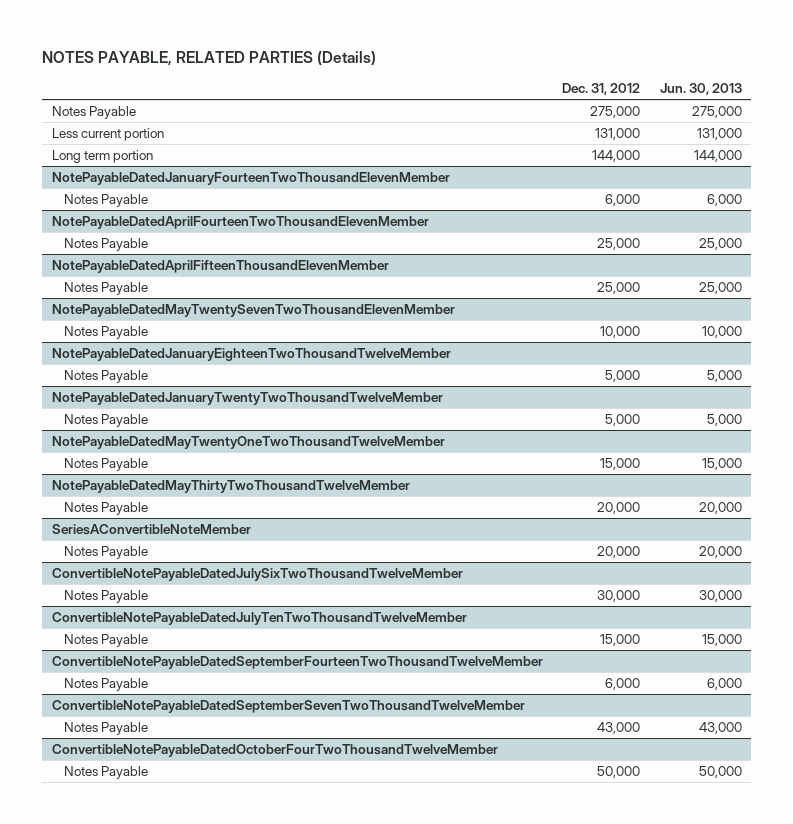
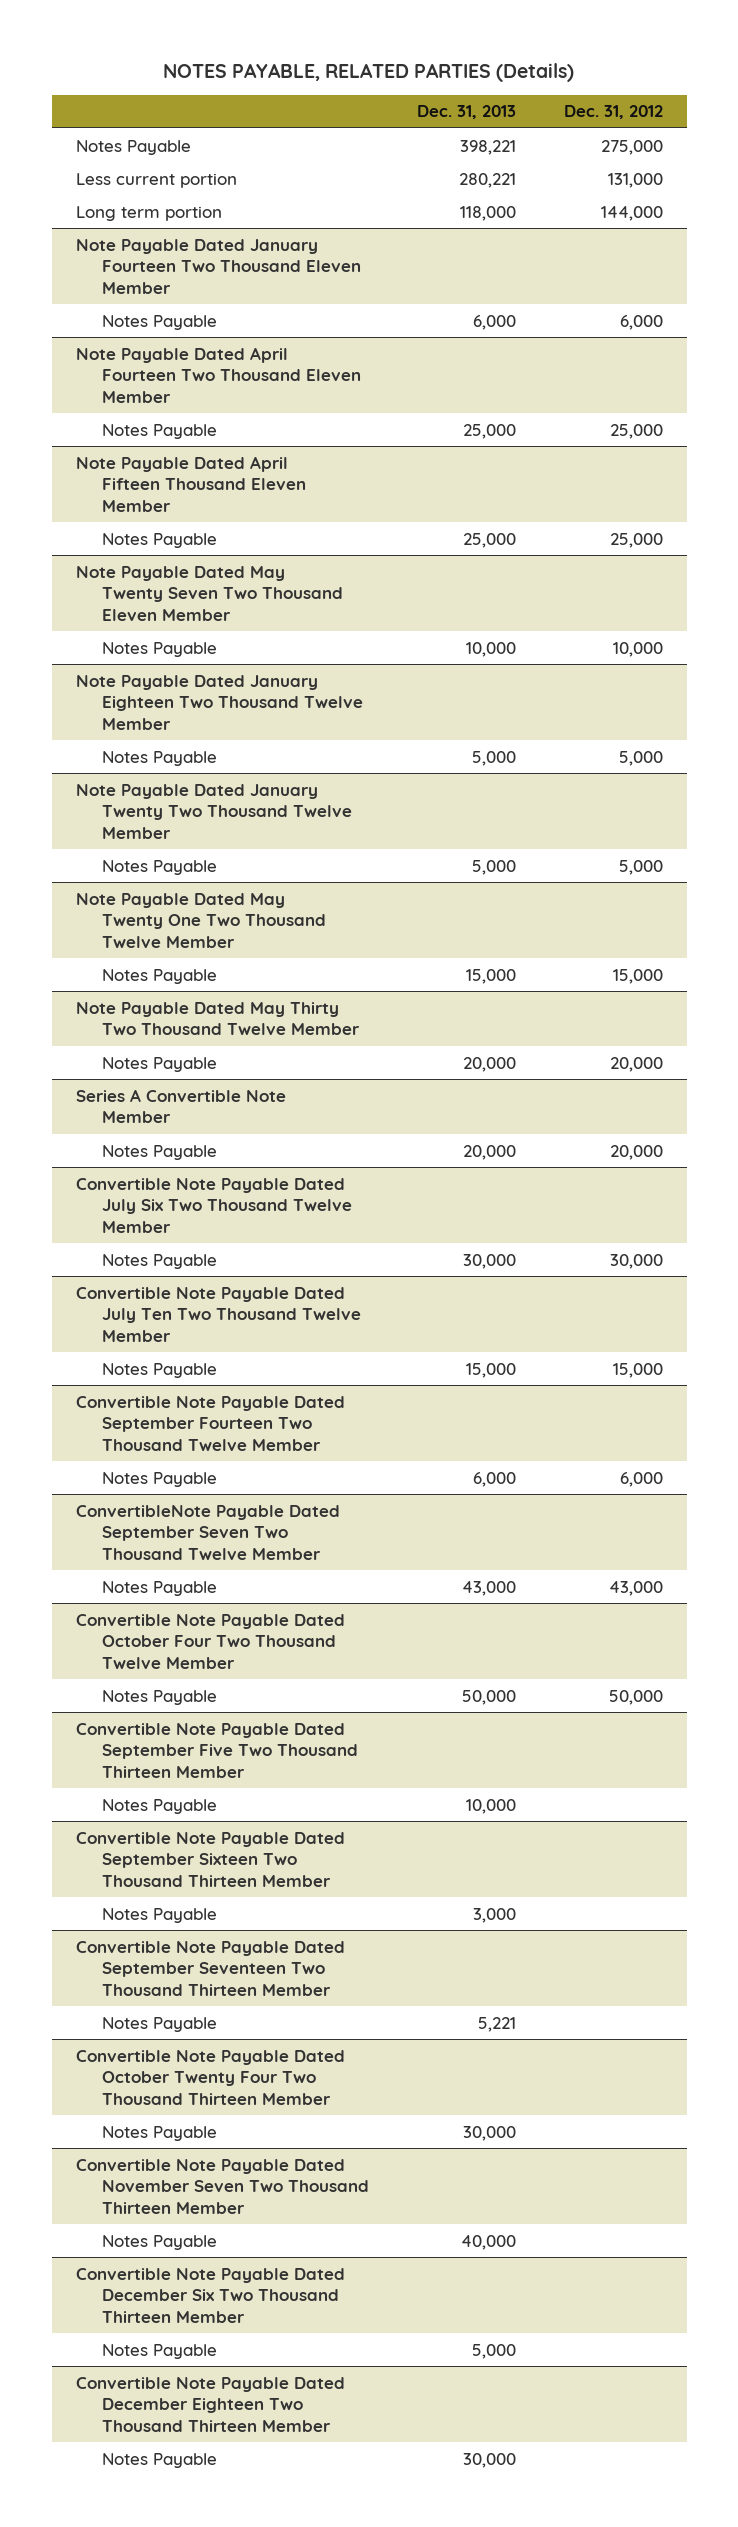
[659,82,742,95] Jun. 30, 2013 -> none
none -> [416,105,516,120] Dec. 31, 2013
[51,172,450,186] NotePayableDatedJanuaryFourteenTwoThousandElevenMember -> [75,238,361,294] Note Payable Dated January Fourteen Two Thousand Eleven Member
[51,216,429,230] NotePayableDatedAprilFourteenTwoThousandElevenMember -> [75,346,361,403] Note Payable Dated April Fourteen Two Thousand Eleven Member
[51,260,389,274] NotePayableDatedAprilFifteenThousandElevenMember -> [75,455,306,512] Note Payable Dated April Fifteen Thousand Eleven Member
[51,304,455,318] NotePayableDatedMayTwentySevenTwoThousandElevenMember -> [75,565,343,621] Note Payable Dated May Twenty Seven Two Thousand Eleven Member
[51,348,451,362] NotePayableDatedJanuaryEighteenTwoThousandTwelveMember -> [75,674,363,730] Note Payable Dated January Eighteen Two Thousand Twelve Member
[51,392,443,406] NotePayableDatedJanuaryTwentyTwoThousandTwelveMember -> [75,783,352,839] Note Payable Dated January Twenty Two Thousand Twelve Member
[51,436,445,450] NotePayableDatedMayTwentyOneTwoThousandTwelveMember -> [75,892,326,948] Note Payable Dated May Twenty One Two Thousand Twelve Member
[51,480,410,494] NotePayableDatedMayThirtyTwoThousandTwelveMember -> [75,1001,360,1036] Note Payable Dated May Thirty Two Thousand Twelve Member
[51,524,251,536] SeriesAConvertibleNoteMember -> [75,1088,286,1124] Series A Convertible Note Member
[51,568,463,582] ConvertibleNotePayableDatedJulySixTwoThousandTwelveMember -> [75,1177,352,1233] Convertible Note Payable Dated July Six Two Thousand Twelve Member
[51,612,467,626] ConvertibleNotePayableDatedJulyTenTwoThousandTwelveMember -> [75,1286,361,1342] Convertible Note Payable Dated July Ten Two Thousand Twelve Member
[51,656,543,670] ConvertibleNotePayableDatedSeptemberFourteenTwoThousandTwelveMember -> [75,1395,345,1451] Convertible Note Payable Dated September Fourteen Two Thousand Twelve Member
[51,700,525,714] ConvertibleNotePayableDatedSeptemberSevenTwoThousandTwelveMember -> [75,1504,340,1560] ConvertibleNote Payable Dated September Seven Two Thousand Twelve Member
[51,744,498,758] ConvertibleNotePayableDatedOctoberFourTwoThousandTwelveMember -> [75,1613,345,1669] Convertible Note Payable Dated October Four Two Thousand Twelve Member
none -> [75,1722,358,1778] Convertible Note Payable Dated September Five Two Thousand Thirteen Member
none -> [101,1798,217,1814] Notes Payable
none -> [75,1831,345,1887] Convertible Note Payable Dated September Sixteen Two Thousand Thirteen Member
none -> [101,1907,217,1923] Notes Payable
none -> [75,1940,345,1996] Convertible Note Payable Dated September Seventeen Two Thousand Thirteen Member
none -> [101,2016,217,2032] Notes Payable
none -> [75,2049,345,2105] Convertible Note Payable Dated October Twenty Four Two Thousand Thirteen Member
none -> [101,2125,217,2141] Notes Payable
none -> [75,2158,369,2214] Convertible Note Payable Dated November Seven Two Thousand Thirteen Member
none -> [101,2234,217,2250] Notes Payable
none -> [75,2267,345,2323] Convertible Note Payable Dated December Six Two Thousand Thirteen Member
none -> [101,2343,217,2359] Notes Payable
none -> [75,2376,345,2432] Convertible Note Payable Dated December Eighteen Two Thousand Thirteen Member
none -> [101,2452,217,2468] Notes Payable

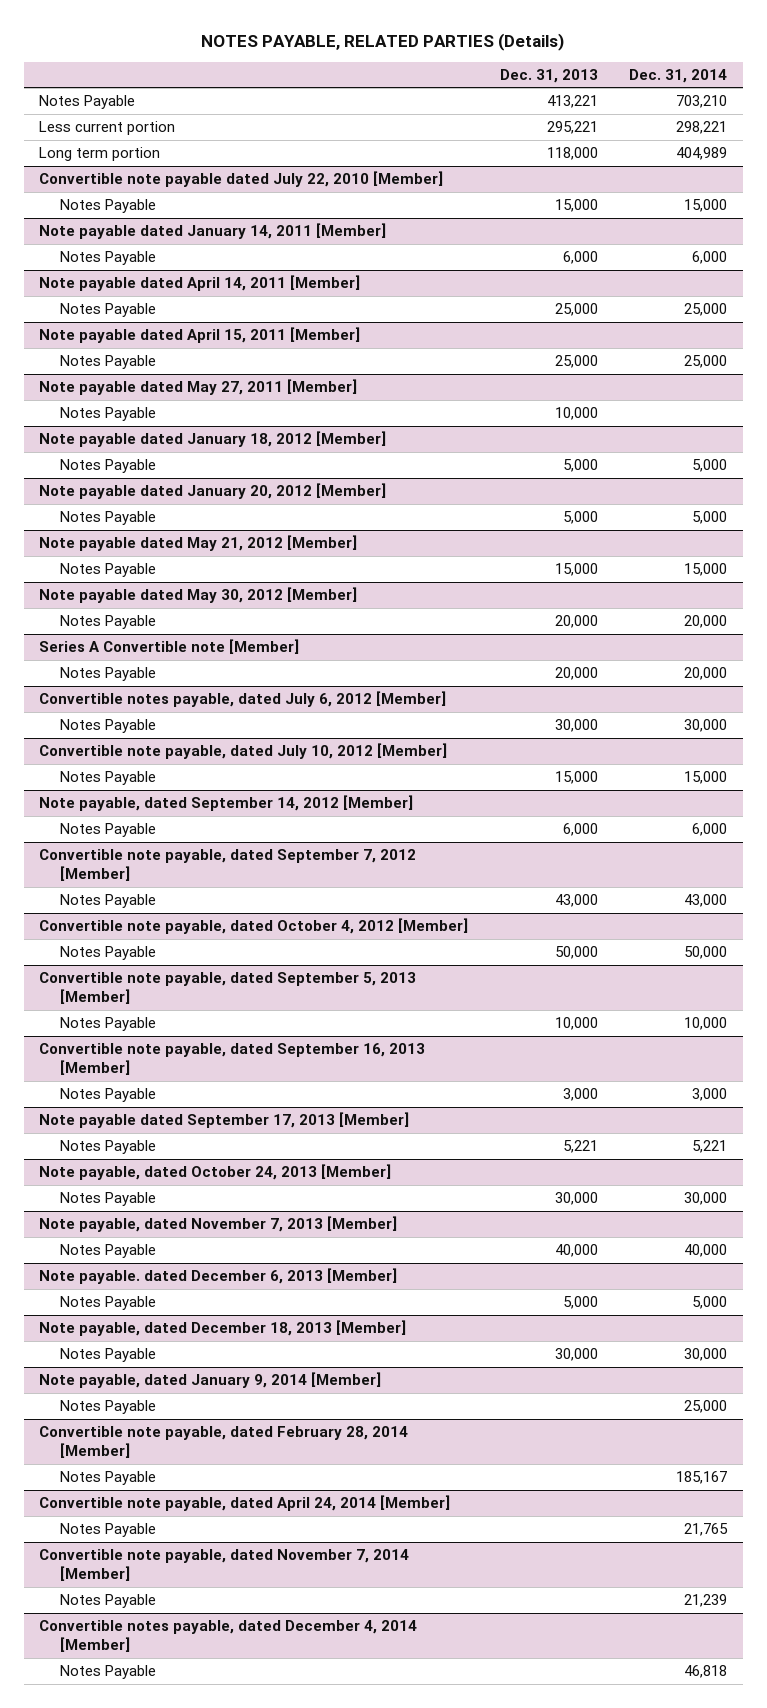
[563,105,663,120] Dec. 31, 2012 -> none
none -> [629,68,728,83] Dec. 31, 2014
[459,139,516,155] 398,221 -> [546,95,598,109] 413,221
[458,172,516,188] 280,221 -> [546,121,598,135] 295,221
none -> [39,171,444,188] Convertible note payable dated July 22, 2010 [Member]
none -> [60,199,157,214] Notes Payable
[75,238,361,294] Note Payable Dated January Fourteen Two Thousand Eleven Member -> [39,223,387,240] Note payable dated January 14, 2011 [Member]
[75,346,361,403] Note Payable Dated April Fourteen Two Thousand Eleven Member -> [39,275,361,292] Note payable dated April 14, 2011 [Member]
[75,455,306,512] Note Payable Dated April Fifteen Thousand Eleven Member -> [39,327,361,344] Note payable dated April 15, 2011 [Member]
[75,565,343,621] Note Payable Dated May Twenty Seven Two Thousand Eleven Member -> [39,379,358,396] Note payable dated May 27, 2011 [Member]
[75,674,363,730] Note Payable Dated January Eighteen Two Thousand Twelve Member -> [39,431,387,448] Note payable dated January 18, 2012 [Member]
[75,783,352,839] Note Payable Dated January Twenty Two Thousand Twelve Member -> [39,483,387,500] Note payable dated January 20, 2012 [Member]
[75,892,326,948] Note Payable Dated May Twenty One Two Thousand Twelve Member -> [39,535,358,552] Note payable dated May 21, 2012 [Member]
[75,1001,360,1036] Note Payable Dated May Thirty Two Thousand Twelve Member -> [39,587,358,604] Note payable dated May 30, 2012 [Member]
[75,1088,286,1124] Series A Convertible Note Member -> [39,639,300,655] Series A Convertible note [Member]
[75,1177,352,1233] Convertible Note Payable Dated July Six Two Thousand Twelve Member -> [39,691,447,708] Convertible notes payable, dated July 6, 2012 [Member]
[75,1286,361,1342] Convertible Note Payable Dated July Ten Two Thousand Twelve Member -> [39,743,448,760] Convertible note payable, dated July 10, 2012 [Member]
[75,1395,345,1451] Convertible Note Payable Dated September Fourteen Two Thousand Twelve Member -> [39,795,414,812] Note payable, dated September 14, 2012 [Member]
[75,1504,340,1560] ConvertibleNote Payable Dated September Seven Two Thousand Twelve Member -> [39,849,417,882] Convertible note payable, dated September 7, 2012 [Member]
[75,1613,345,1669] Convertible Note Payable Dated October Four Two Thousand Twelve Member -> [39,918,469,935] Convertible note payable, dated October 4, 2012 [Member]
[75,1722,358,1778] Convertible Note Payable Dated September Five Two Thousand Thirteen Member -> [39,972,417,1005] Convertible note payable, dated September 5, 2013 [Member]
[75,1831,345,1887] Convertible Note Payable Dated September Sixteen Two Thousand Thirteen Member -> [39,1043,426,1076] Convertible note payable, dated September 16, 2013 [Member]
[75,1940,345,1996] Convertible Note Payable Dated September Seventeen Two Thousand Thirteen Member -> none
none -> [39,1112,410,1129] Note payable dated September 17, 2013 [Member]
[75,2049,345,2105] Convertible Note Payable Dated October Twenty Four Two Thousand Thirteen Member -> none
none -> [39,1164,392,1181] Note payable, dated October 24, 2013 [Member]
[75,2158,369,2214] Convertible Note Payable Dated November Seven Two Thousand Thirteen Member -> none
none -> [39,1216,398,1233] Note payable, dated November 7, 2013 [Member]
[75,2267,345,2323] Convertible Note Payable Dated December Six Two Thousand Thirteen Member -> none
none -> [39,1268,398,1285] Note payable. dated December 6, 2013 [Member]
[75,2376,345,2432] Convertible Note Payable Dated December Eighteen Two Thousand Thirteen Member -> none
none -> [39,1320,407,1337] Note payable, dated December 18, 2013 [Member]
none -> [39,1372,382,1389] Note payable, dated January 9, 2014 [Member]
none -> [60,1400,157,1415] Notes Payable
none -> [39,1426,409,1459] Convertible note payable, dated February 28, 2014 [Member]
none -> [60,1471,157,1486] Notes Payable
none -> [39,1495,451,1512] Convertible note payable, dated April 24, 2014 [Member]
none -> [60,1523,157,1538] Notes Payable
none -> [39,1549,410,1582] Convertible note payable, dated November 7, 2014 [Member]
none -> [60,1594,157,1609] Notes Payable
none -> [39,1620,418,1653] Convertible notes payable, dated December 4, 2014 [Member]
none -> [60,1665,157,1680] Notes Payable

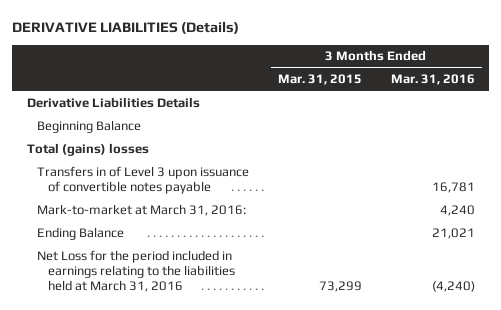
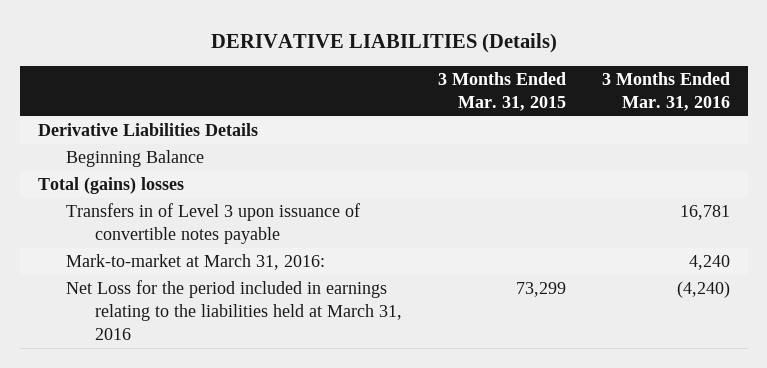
[37,226,125,240] Ending Balance -> none

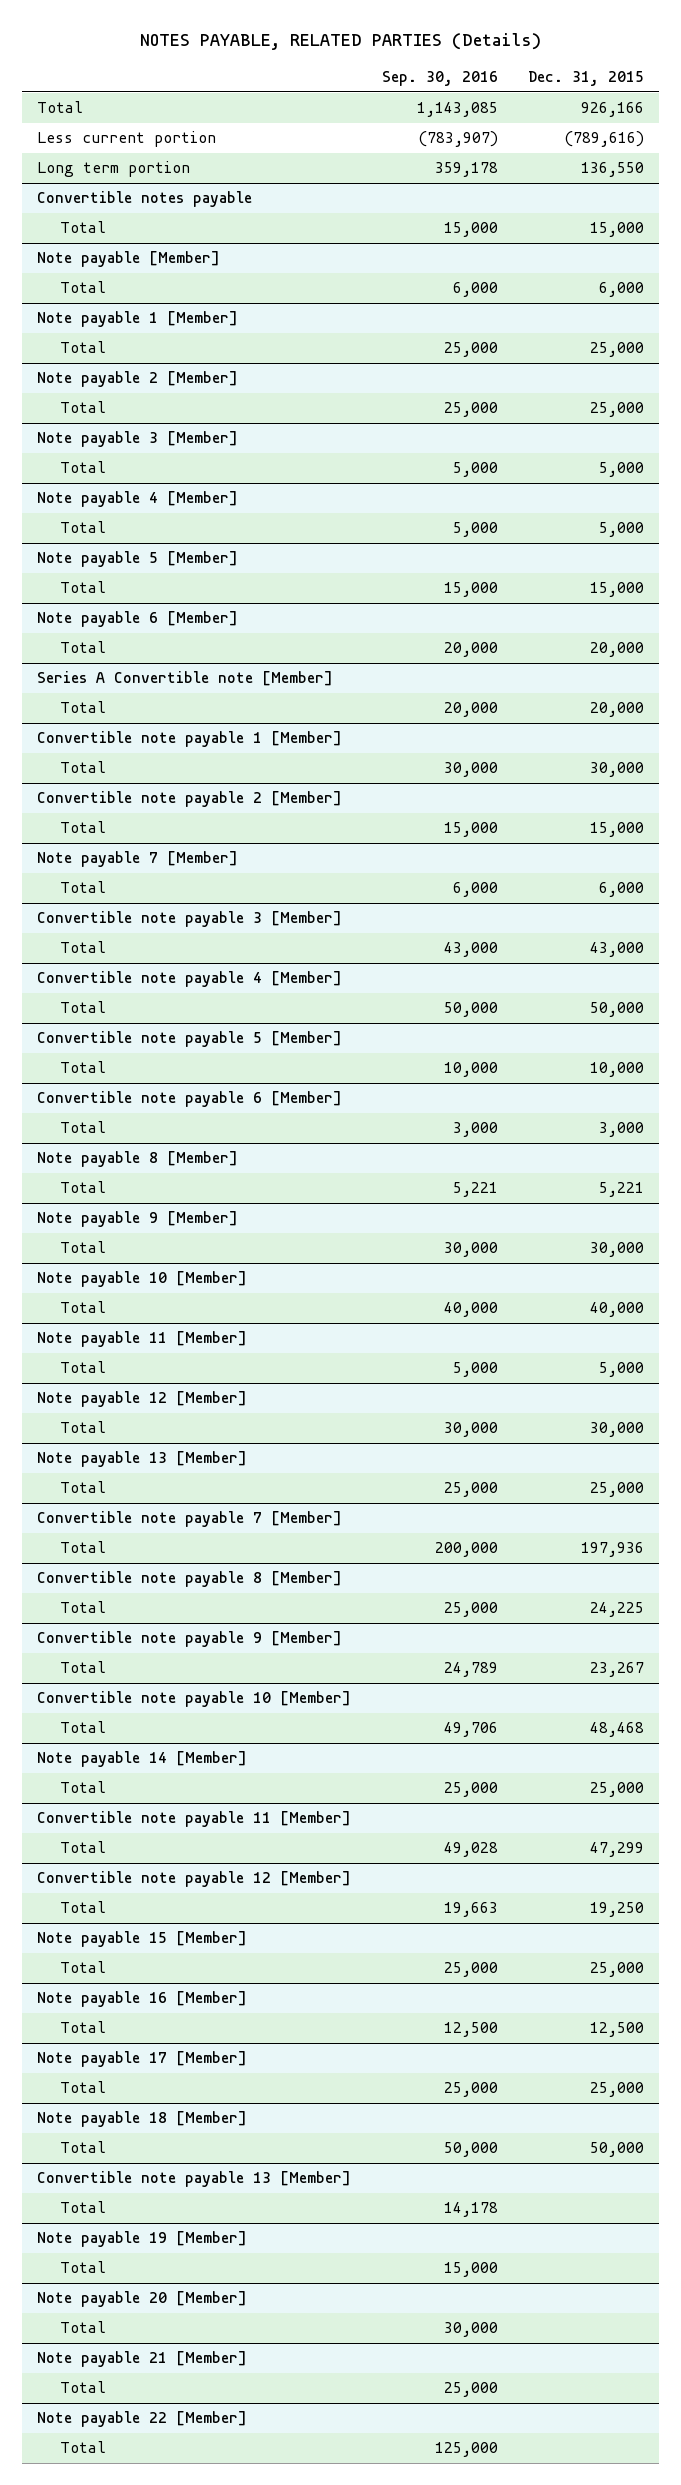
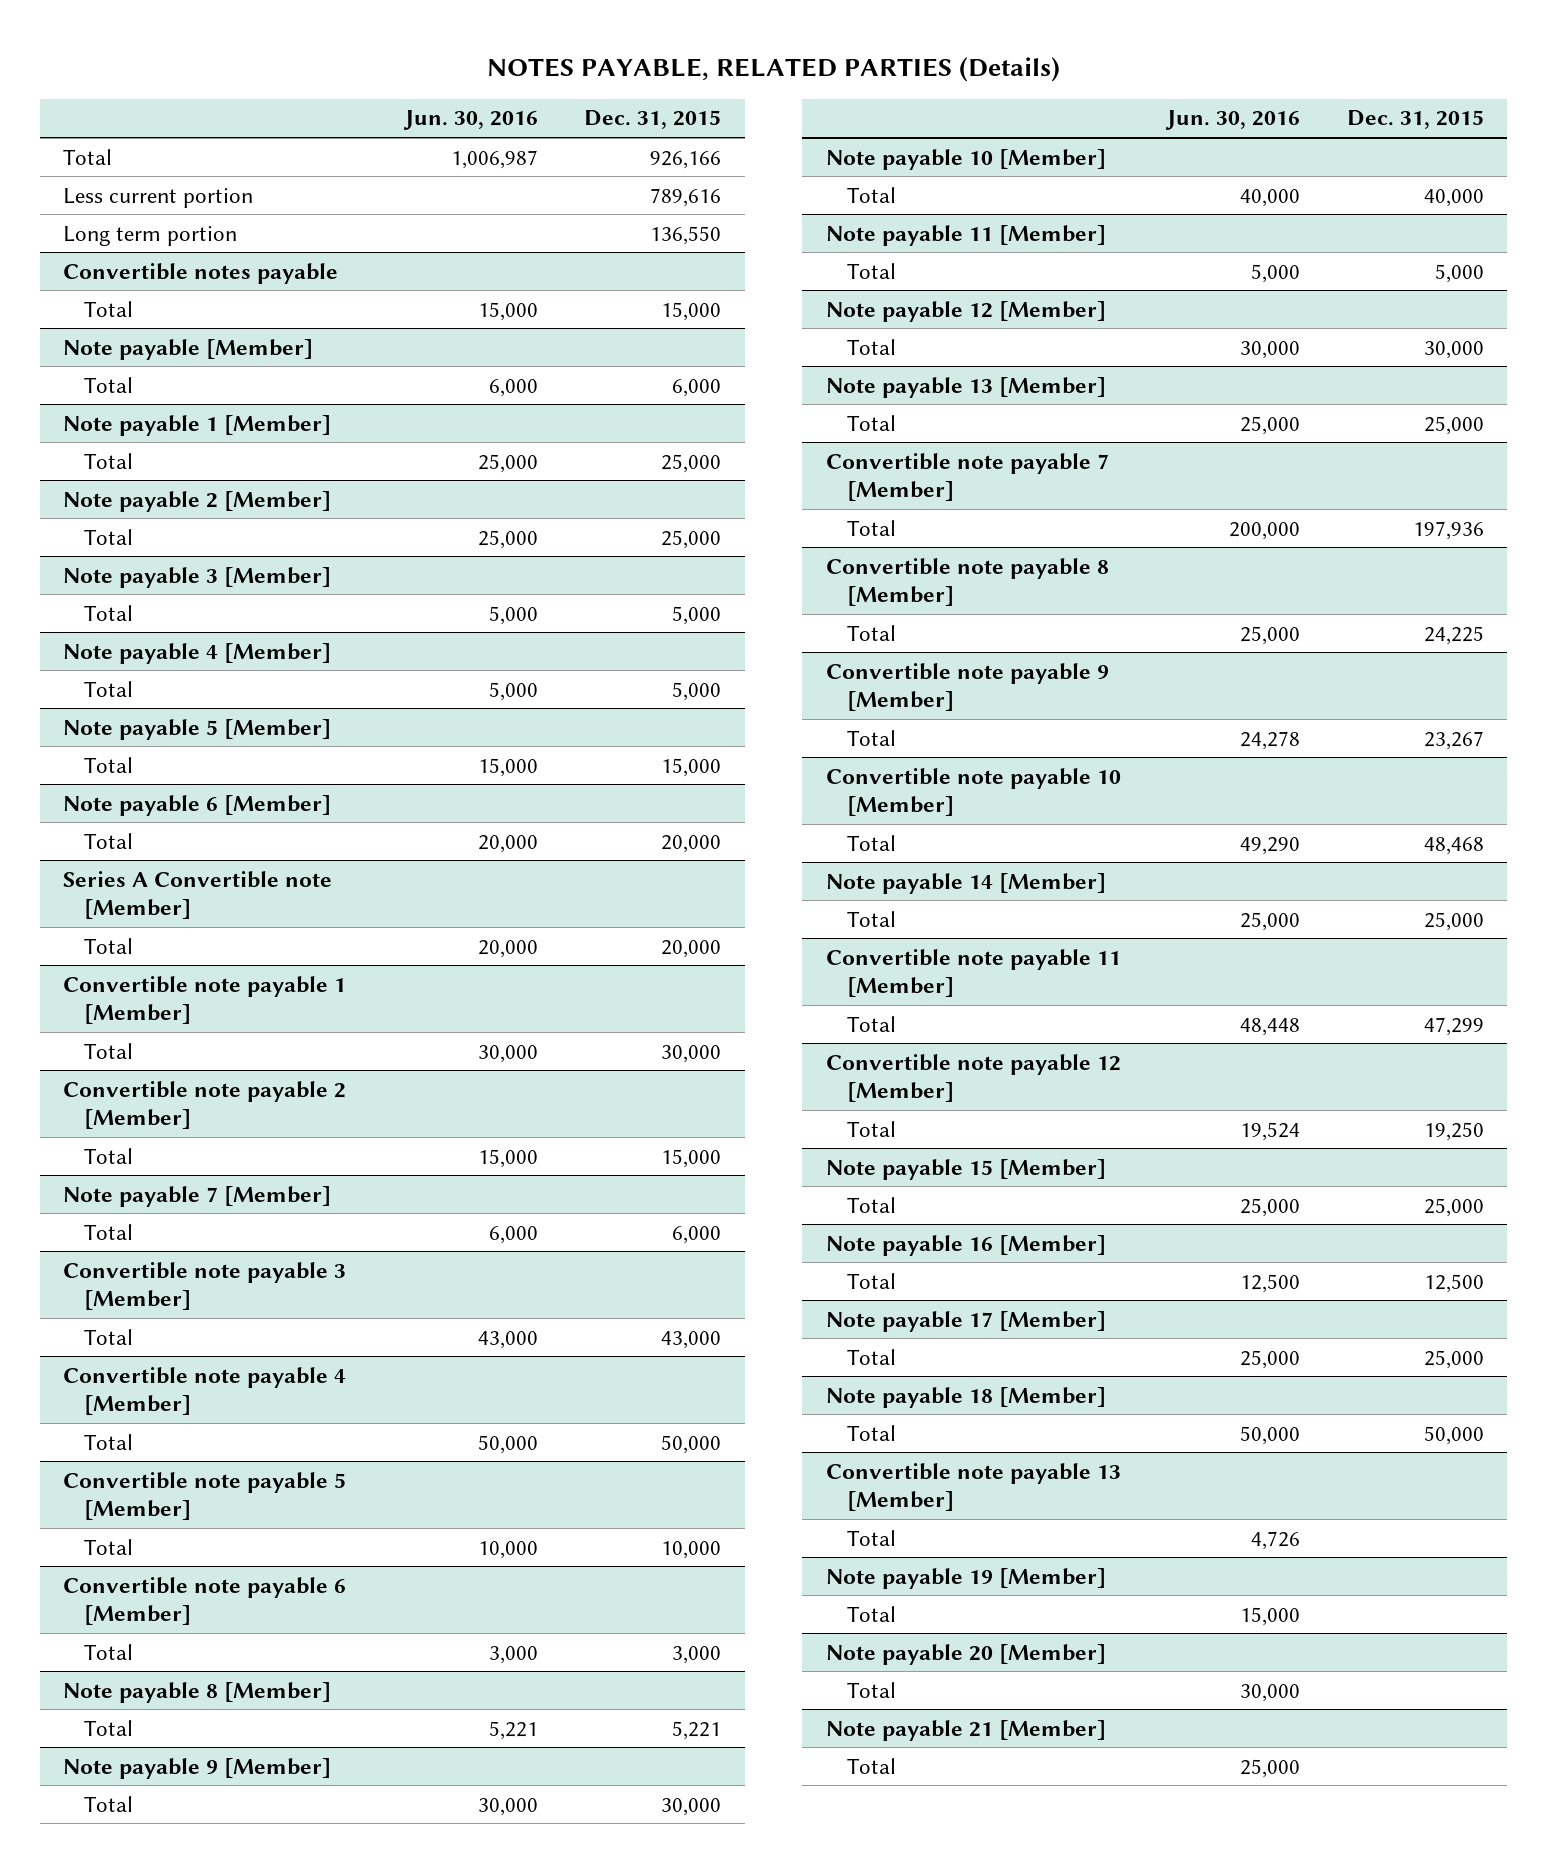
[381,70,498,86] Sep. 30, 2016 -> none
none -> [402,110,538,131] Jun. 30, 2016
[563,131,644,148] (789,616) -> [650,187,722,207] 789,616
[37,2411,248,2428] Note payable 22 [Member] -> none
[59,2441,106,2454] Total -> none

